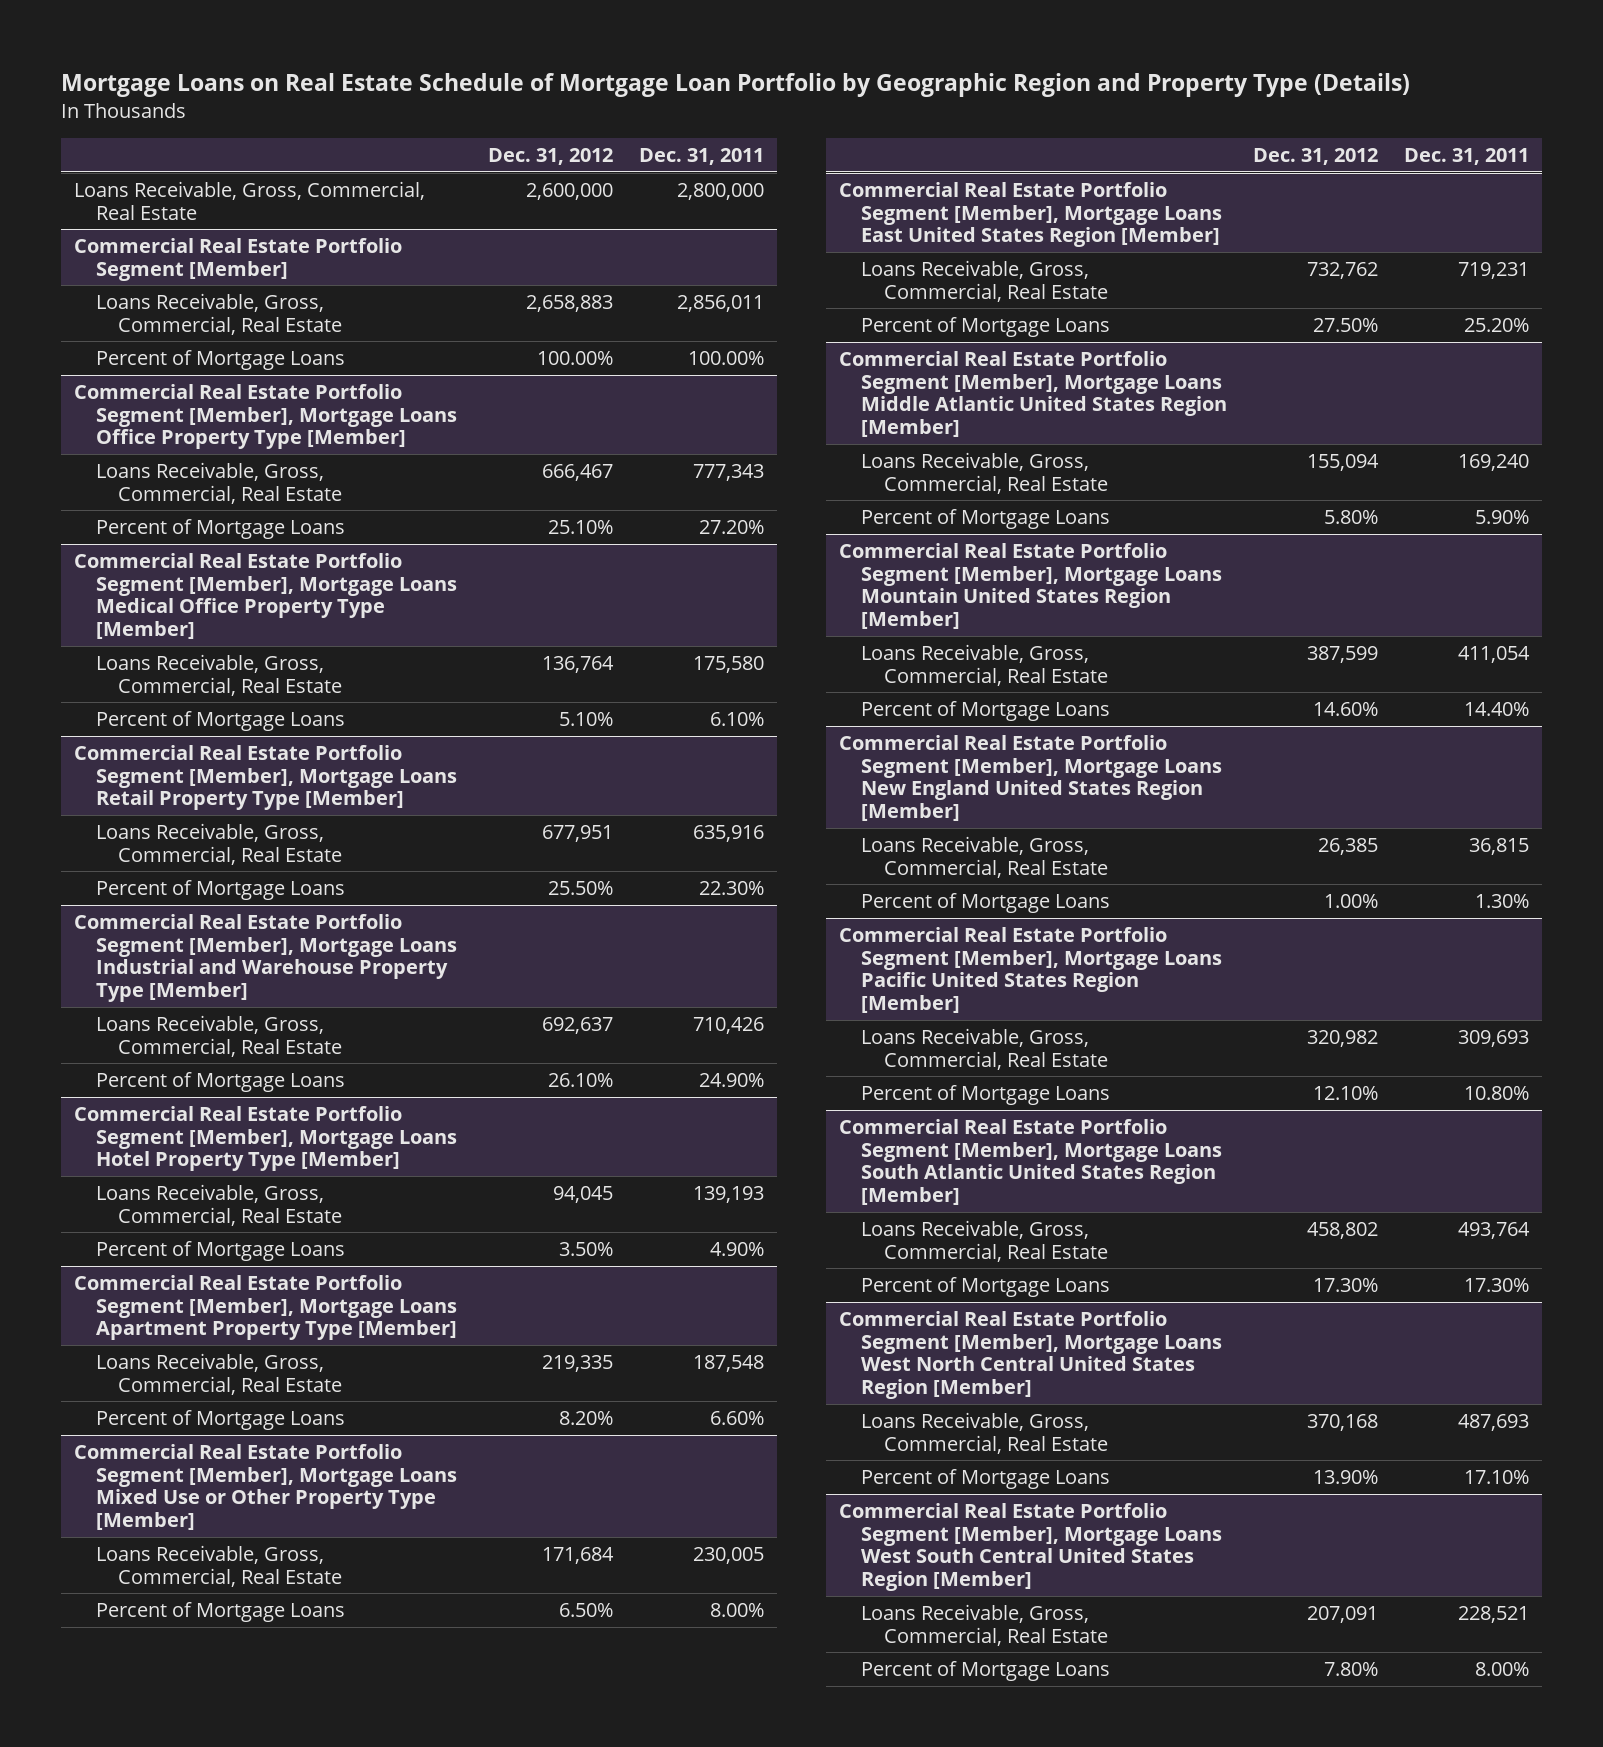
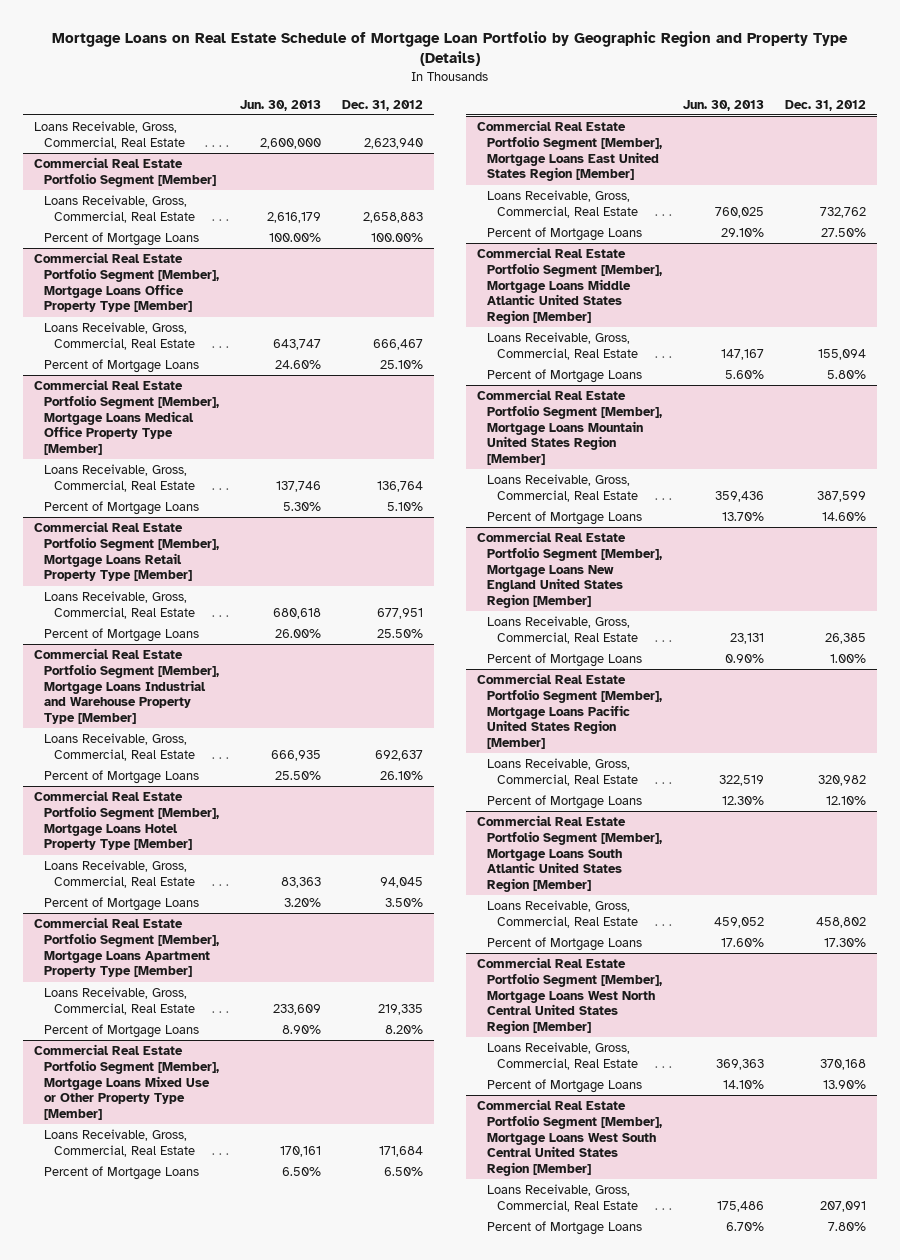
[638,147,764,165] Dec. 31, 2011 -> none
none -> [239,99,321,111] Jun. 30, 2013
[525,182,613,200] 2,600,000 -> [364,137,424,149] 2,623,940

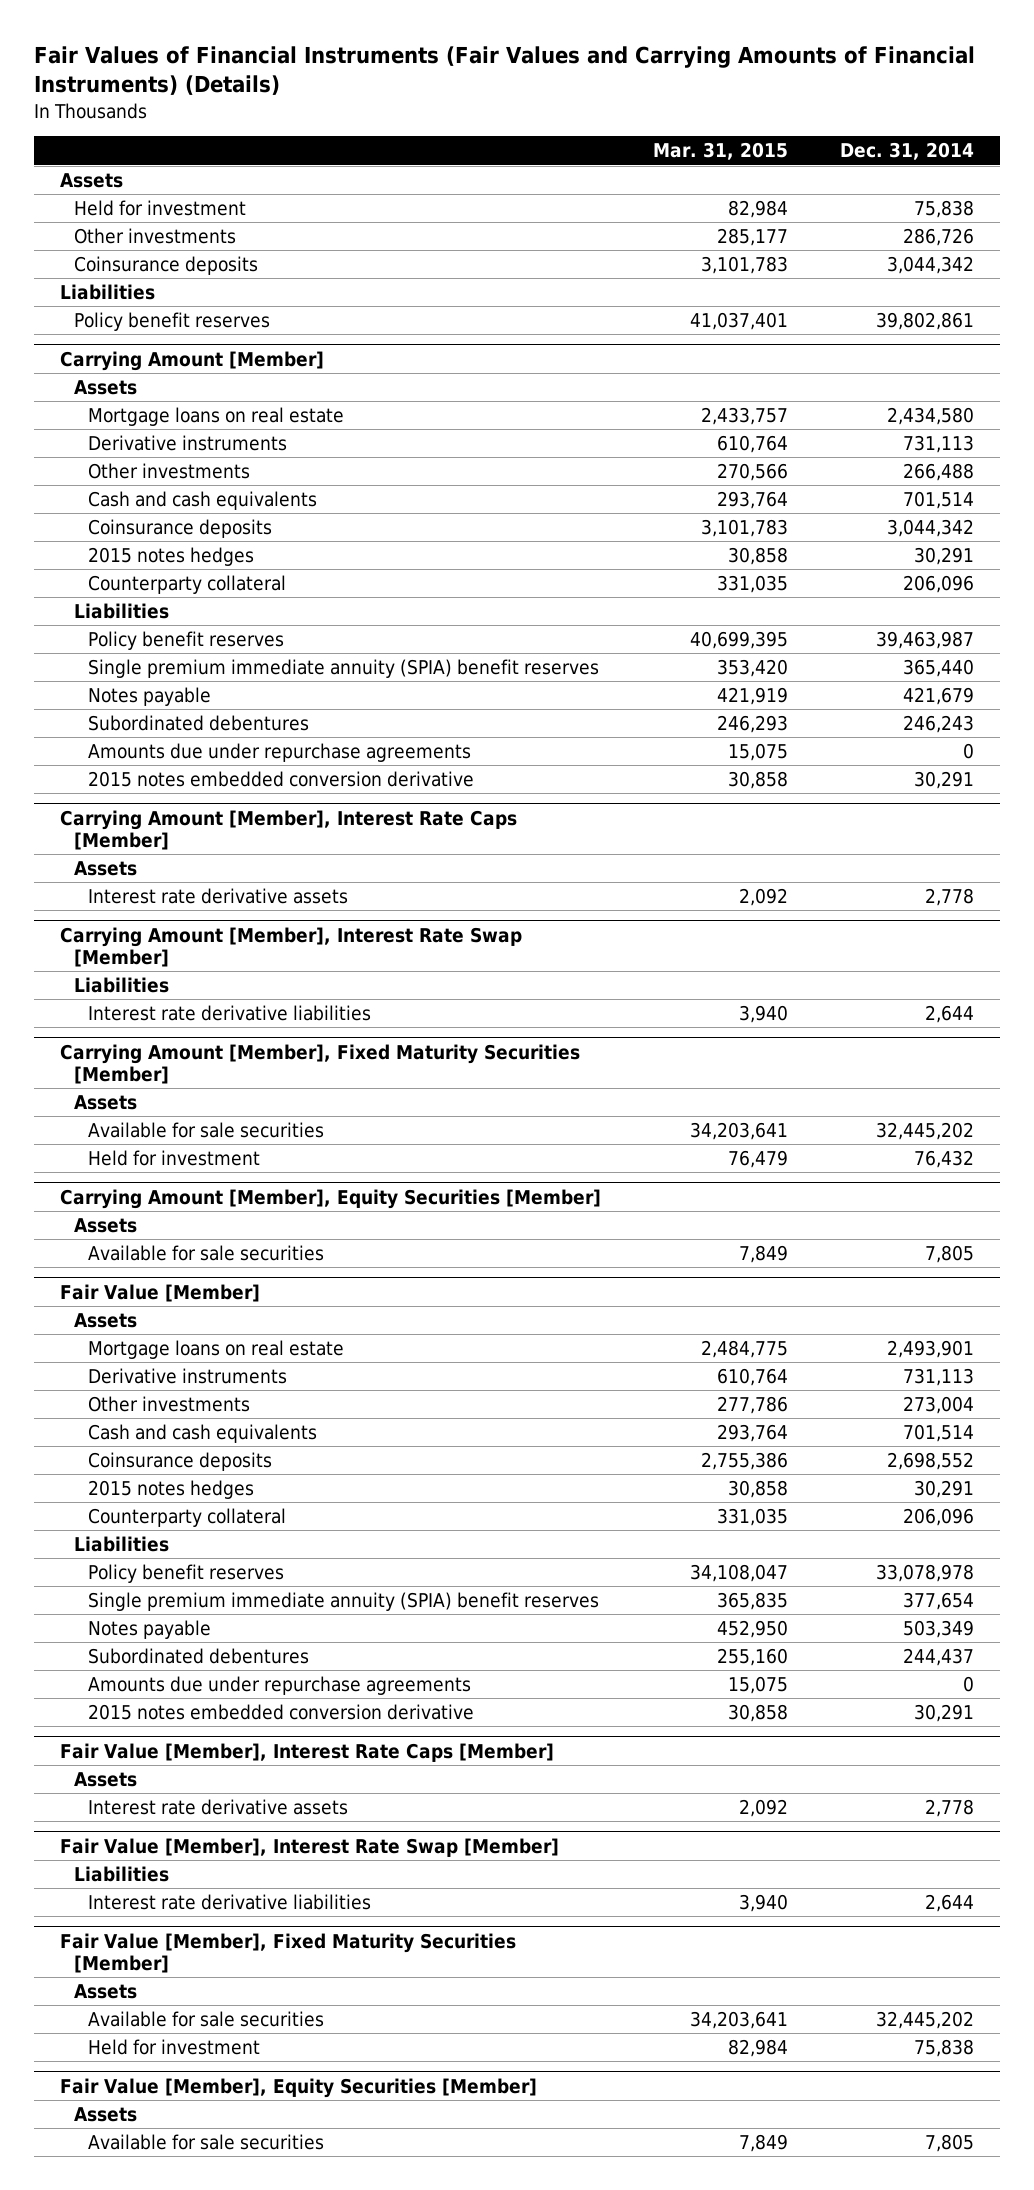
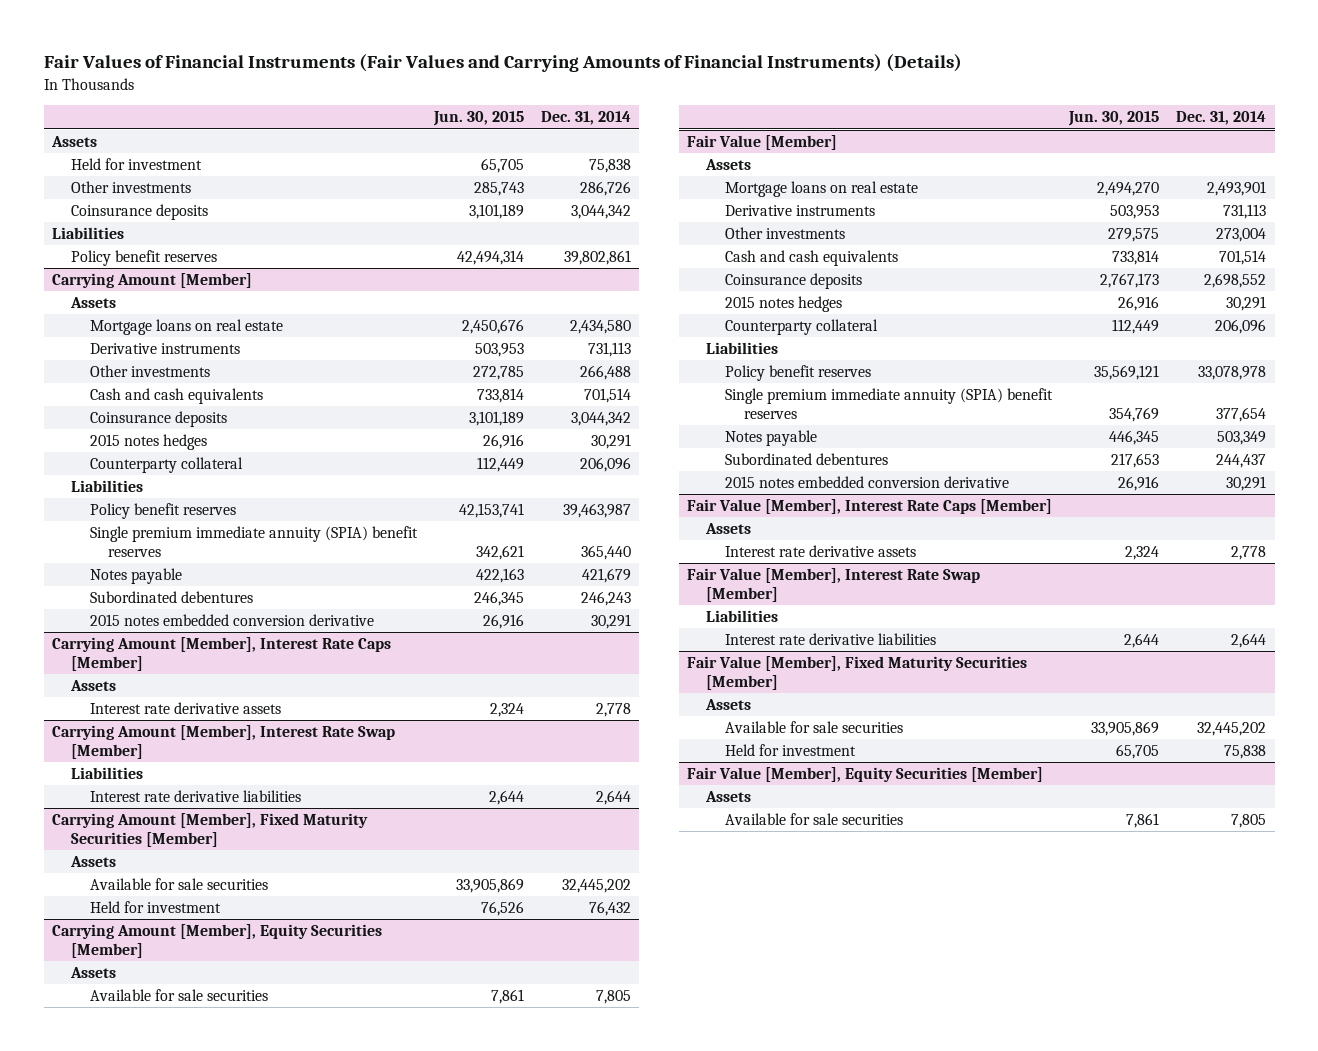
[652,142,788,161] Mar. 31, 2015 -> none
none -> [432,111,524,127] Jun. 30, 2015
[88,742,472,762] Amounts due under repurchase agreements -> none
[88,1675,472,1695] Amounts due under repurchase agreements -> none

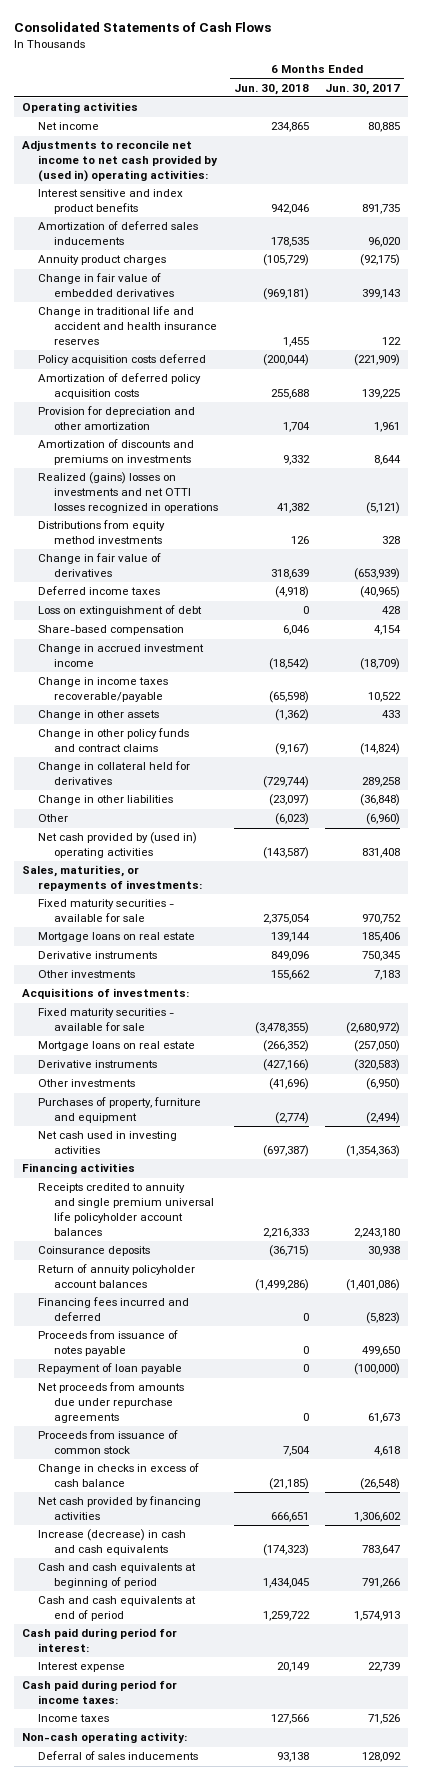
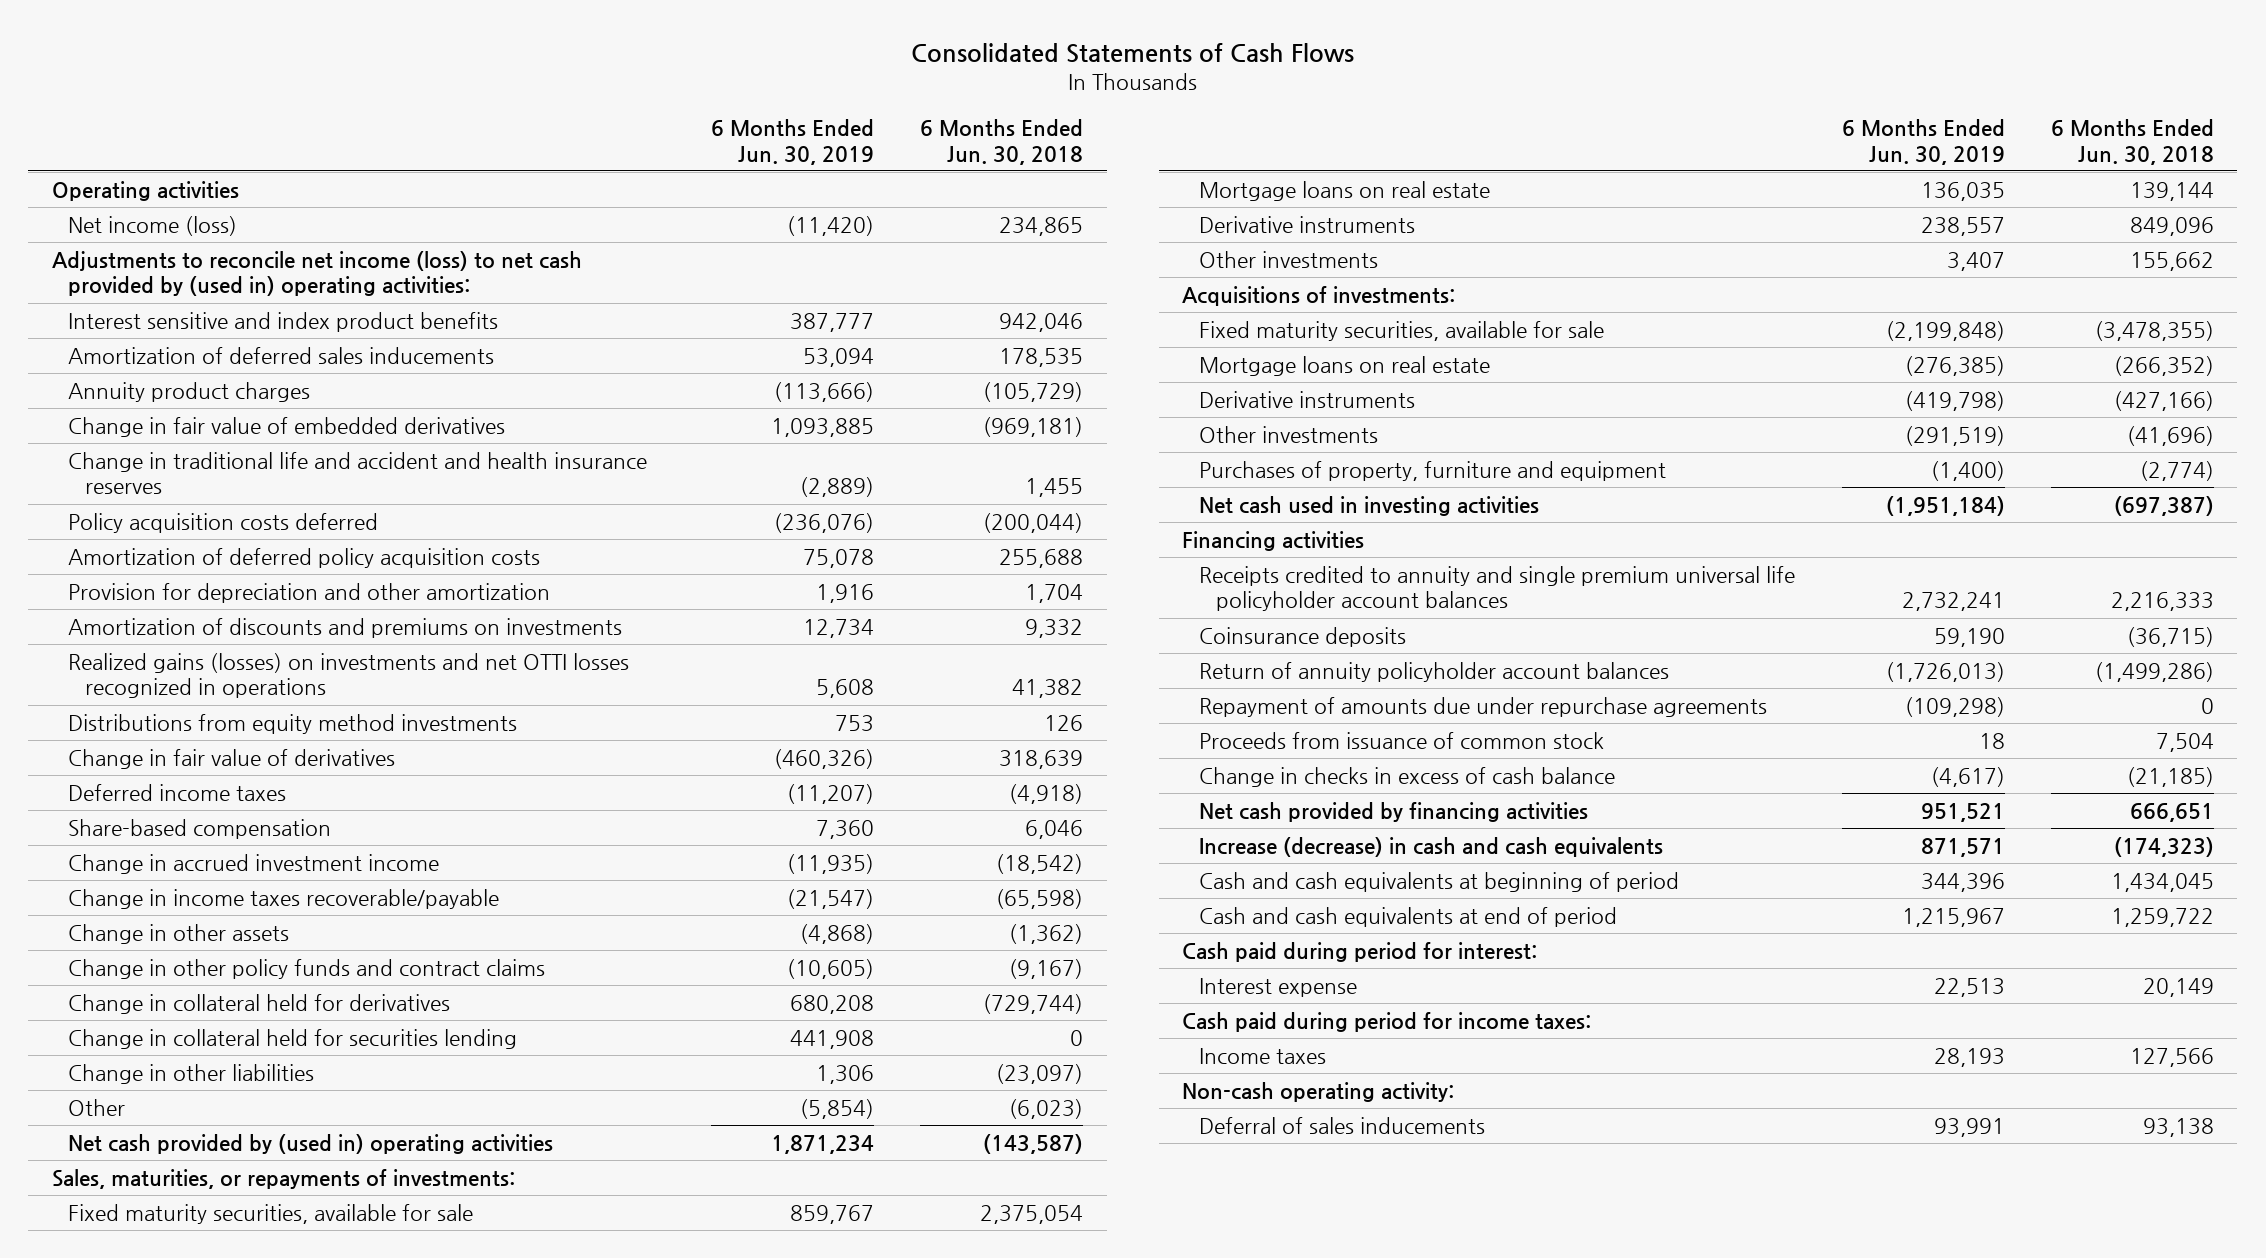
[324,83,400,95] Jun. 30, 2017 -> none
none -> [710,119,874,165] 6 Months Ended Jun. 30, 2019
[38,122,100,131] Net income -> [68,215,238,236] Net income (loss)
[22,140,219,183] Adjustments to reconcile net income to net cash provided by (used in) operating activities: -> [51,250,582,297] Adjustments to reconcile net income (loss) to net cash provided by (used in) operating activities:
[38,472,219,514] Realized (gains) losses on investments and net OTTI losses recognized in operations -> [68,652,630,699] Realized gains (losses) on investments and net OTTI losses recognized in operations
[38,605,203,617] Loss on extinguishment of debt -> none
none -> [68,1028,518,1049] Change in collateral held for securities lending
[38,899,175,923] Fixed maturity securities - available for sale -> [68,1203,474,1224] Fixed maturity securities, available for sale
[38,1008,175,1032] Fixed maturity securities - available for sale -> [1199,320,1605,341] Fixed maturity securities, available for sale
[38,1297,190,1322] Financing fees incurred and deferred -> none
[38,1330,179,1357] Proceeds from issuance of notes payable -> none
[38,1363,183,1375] Repayment of loan payable -> none
[38,1382,185,1424] Net proceeds from amounts due under repurchase agreements -> [1199,696,1768,717] Repayment of amounts due under repurchase agreements

